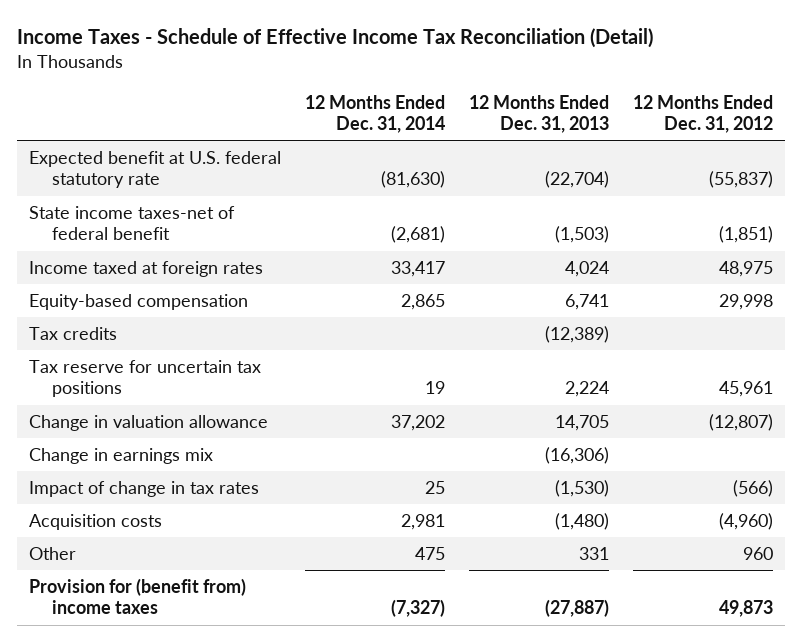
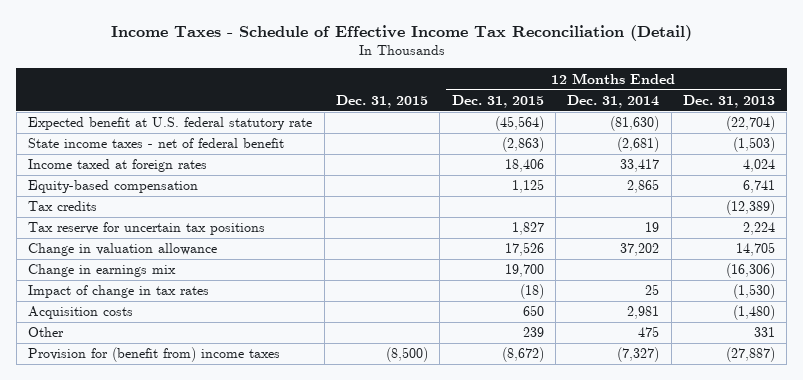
[632,94,773,133] 12 Months Ended Dec. 31, 2012 -> none
none -> [335,94,428,108] Dec. 31, 2015
none -> [451,94,544,108] Dec. 31, 2015
[28,206,235,241] State income taxes-net of federal benefit -> [28,138,285,149] State income taxes - net of federal benefit

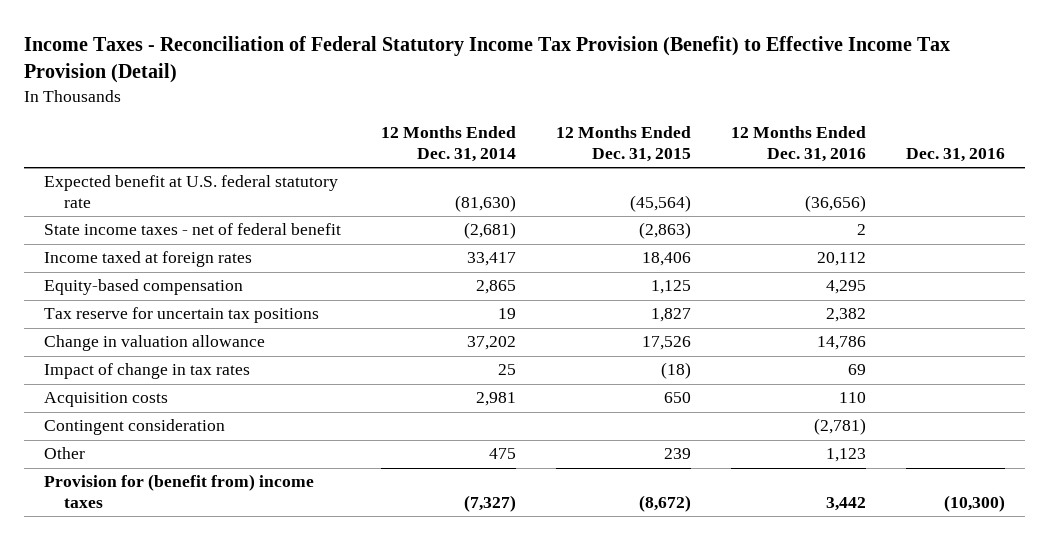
[110,25,692,42] Income Taxes - Schedule of Effective Income Tax Reconciliation (Detail) -> [24,36,951,84] Income Taxes - Reconciliation of Federal Statutory Income Tax Provision (Benefit) to Effective Income Tax Provision (Detail)
[335,94,428,108] Dec. 31, 2015 -> none
[682,94,775,108] Dec. 31, 2013 -> none
none -> [731,126,867,162] 12 Months Ended Dec. 31, 2016
none -> [906,147,1006,162] Dec. 31, 2016
[28,201,98,212] Tax credits -> none
[28,264,177,278] Change in earnings mix -> none
none -> [44,419,226,436] Contingent consideration

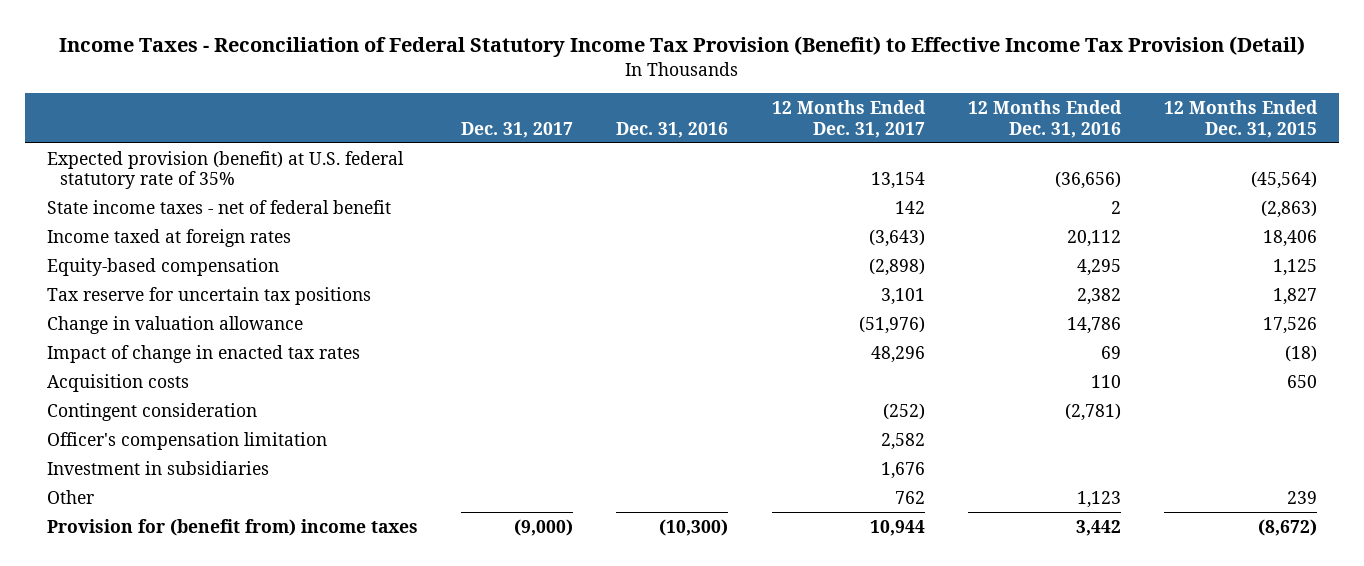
[381,126,517,162] 12 Months Ended Dec. 31, 2014 -> none
none -> [461,121,574,138] Dec. 31, 2017
none -> [771,99,926,138] 12 Months Ended Dec. 31, 2017
[44,175,339,208] Expected benefit at U.S. federal statutory rate -> [46,150,404,190] Expected provision (benefit) at U.S. federal statutory rate of 35%
[44,363,251,380] Impact of change in tax rates -> [46,344,360,363] Impact of change in enacted tax rates
none -> [46,431,327,450] Officer's compensation limitation
none -> [46,460,269,475] Investment in subsidiaries

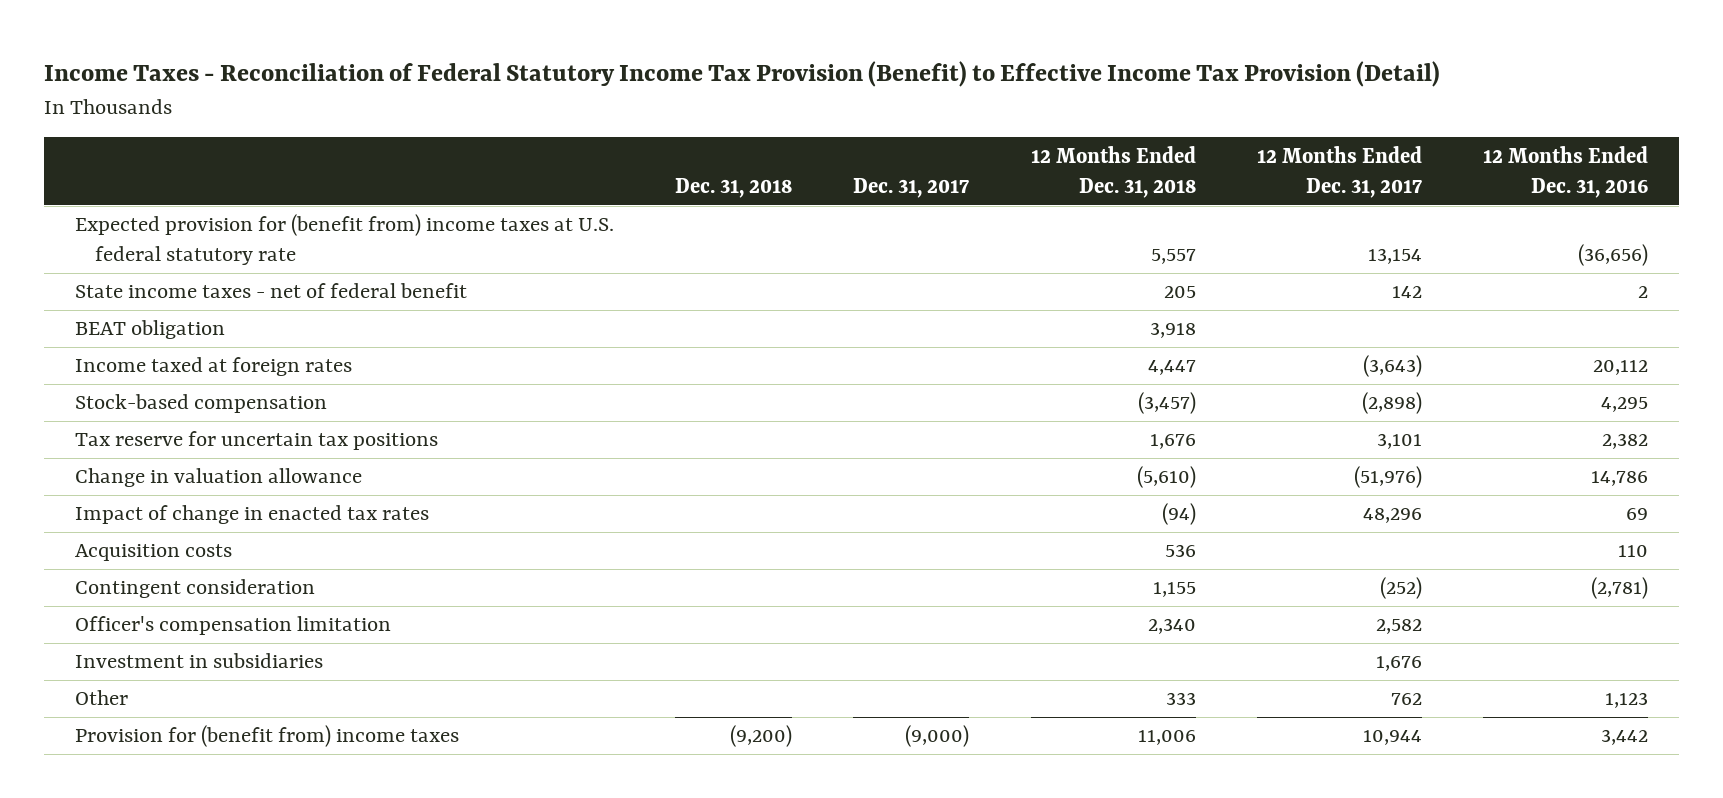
[616,121,729,138] Dec. 31, 2016 -> none
[1164,99,1319,138] 12 Months Ended Dec. 31, 2015 -> none
none -> [675,177,793,198] Dec. 31, 2018
none -> [1030,145,1196,198] 12 Months Ended Dec. 31, 2018
[46,150,404,190] Expected provision (benefit) at U.S. federal statutory rate of 35% -> [74,214,614,266] Expected provision for (benefit from) income taxes at U.S. federal statutory rate
none -> [74,320,225,340] BEAT obligation
[46,257,279,276] Equity-based compensation -> [74,394,327,414] Stock-based compensation

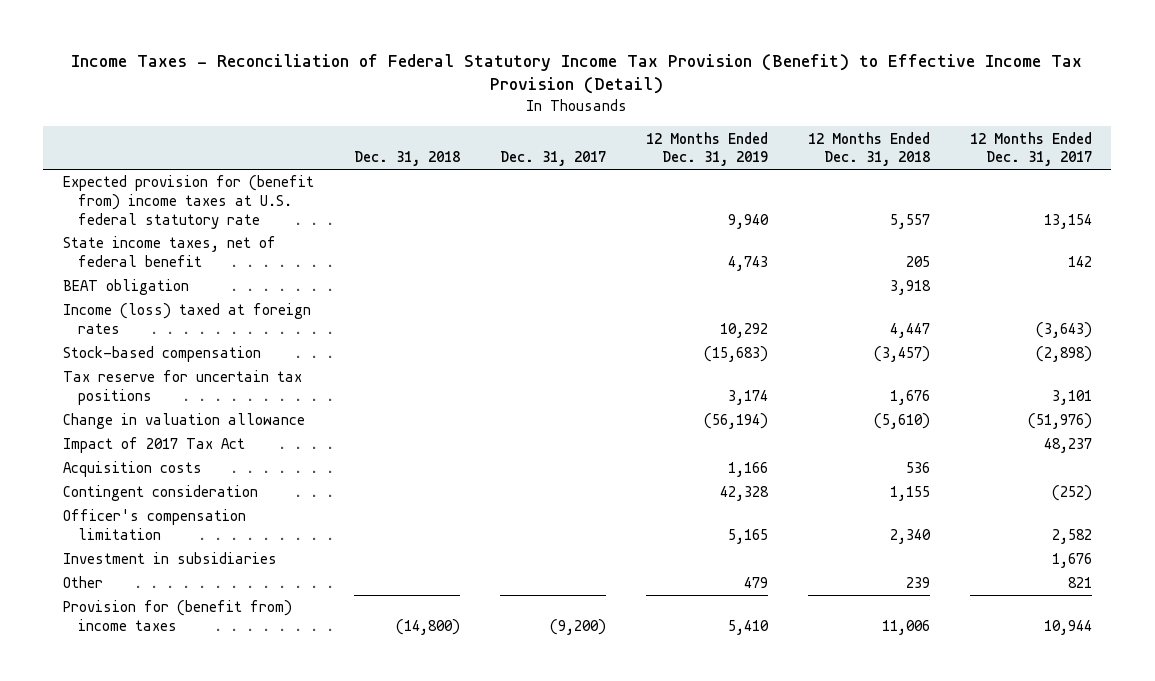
[1483,145,1649,198] 12 Months Ended Dec. 31, 2016 -> none
none -> [645,131,768,167] 12 Months Ended Dec. 31, 2019
[74,283,467,299] State income taxes - net of federal benefit -> [63,236,277,267] State income taxes, net of federal benefit
[74,357,352,377] Income taxed at foreign rates -> [63,303,312,334] Income (loss) taxed at foreign rates
[74,505,429,525] Impact of change in enacted tax rates -> none
none -> [63,437,246,454] Impact of 2017 Tax Act
[1165,692,1196,706] 333 -> [905,577,930,589] 239
[1390,693,1422,706] 762 -> [1067,577,1092,589] 821
[730,725,793,748] (9,200) -> [396,618,461,635] (14,800)
[905,725,970,748] (9,000) -> [549,618,606,635] (9,200)

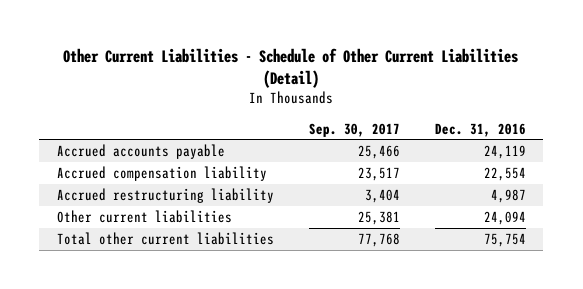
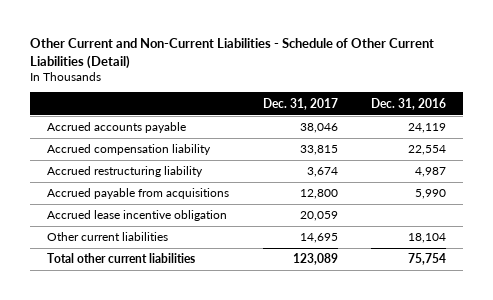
[63,47,519,89] Other Current Liabilities - Schedule of Other Current Liabilities (Detail) -> [30,38,435,69] Other Current and Non-Current Liabilities - Schedule of Other Current Liabilities (Detail)
[308,122,400,137] Sep. 30, 2017 -> none
none -> [262,97,338,110] Dec. 31, 2017
none -> [47,188,230,200] Accrued payable from acquisitions
none -> [47,210,228,222] Accrued lease incentive obligation
[483,210,526,225] 24,094 -> [408,233,447,244] 18,104

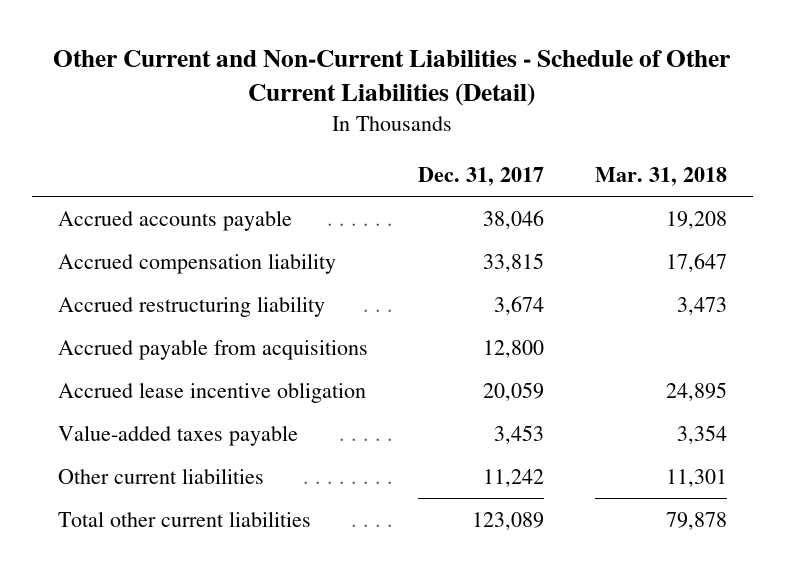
[371,97,447,110] Dec. 31, 2016 -> none
none -> [595,167,728,187] Mar. 31, 2018
none -> [57,424,298,446] Value-added taxes payable
[299,233,338,244] 14,695 -> [483,468,545,487] 11,242

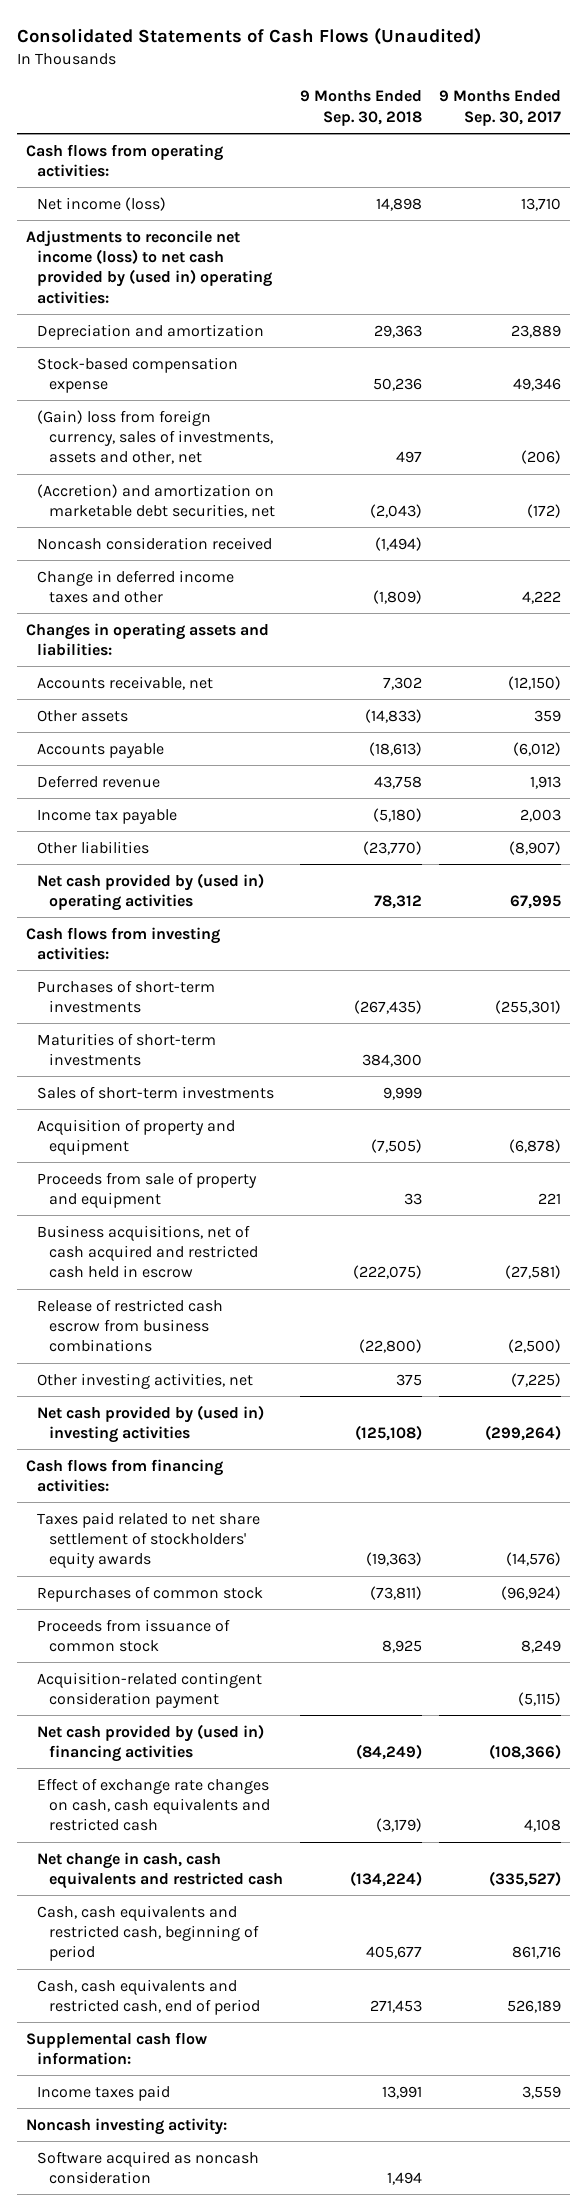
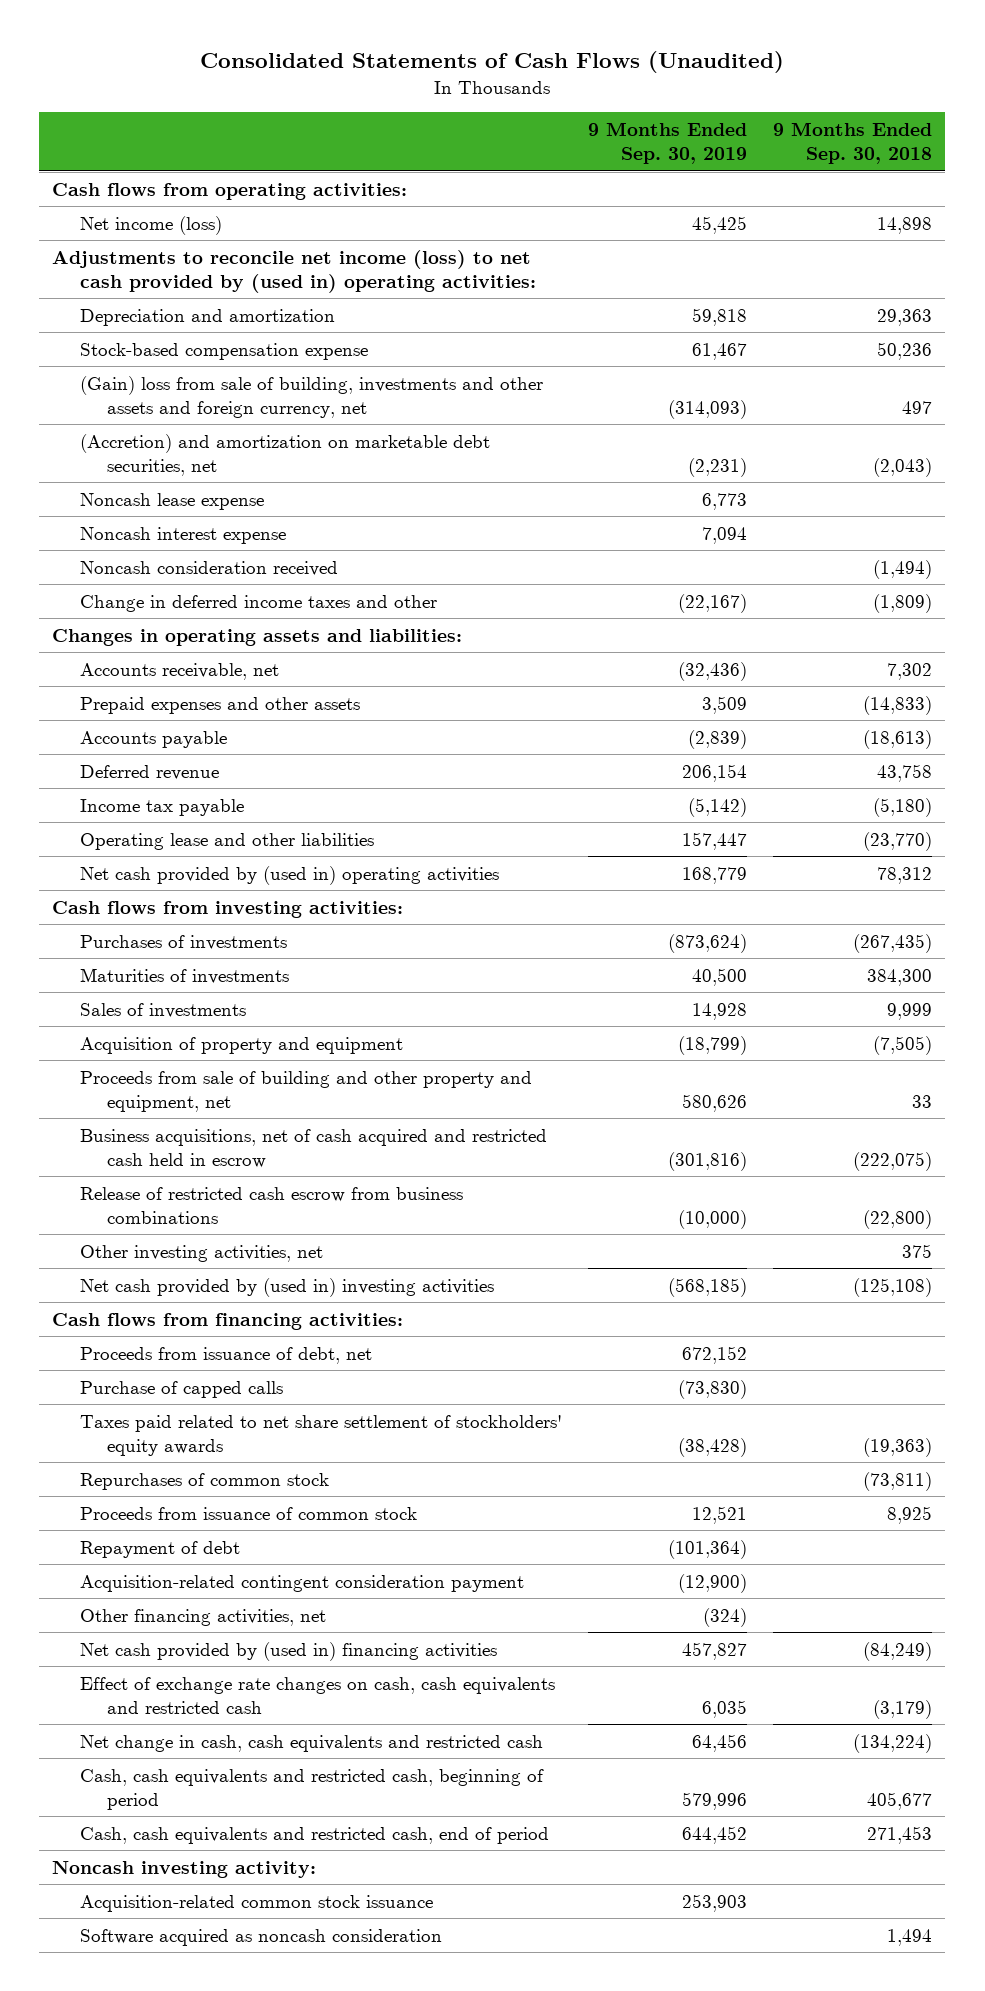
[439,90,562,126] 9 Months Ended Sep. 30, 2017 -> none
none -> [588,122,748,165] 9 Months Ended Sep. 30, 2019
[37,409,273,465] (Gain) loss from foreign currency, sales of investments, assets and other, net -> [79,375,543,418] (Gain) loss from sale of building, investments and other assets and foreign currency, net
none -> [79,492,264,510] Noncash lease expense
none -> [79,526,286,544] Noncash interest expense
[37,709,129,722] Other assets -> [79,696,360,714] Prepaid expenses and other assets
[37,840,150,854] Other liabilities -> [79,832,374,850] Operating lease and other liabilities
[37,979,216,1013] Purchases of short-term investments -> [79,934,287,950] Purchases of investments
[37,1032,217,1066] Maturities of short-term investments -> [79,967,289,984] Maturities of investments
[37,1085,275,1099] Sales of short-term investments -> [79,1002,246,1018] Sales of investments
[37,1171,258,1208] Proceeds from sale of property and equipment -> [79,1070,532,1112] Proceeds from sale of building and other property and equipment, net
none -> [79,1346,372,1364] Proceeds from issuance of debt, net
none -> [79,1380,283,1398] Purchase of capped calls
none -> [79,1540,240,1558] Repayment of debt
none -> [79,1608,326,1626] Other financing activities, net
[25,2031,207,2065] Supplemental cash flow information: -> none
[37,2084,171,2101] Income taxes paid -> none
none -> [79,1894,433,1912] Acquisition-related common stock issuance

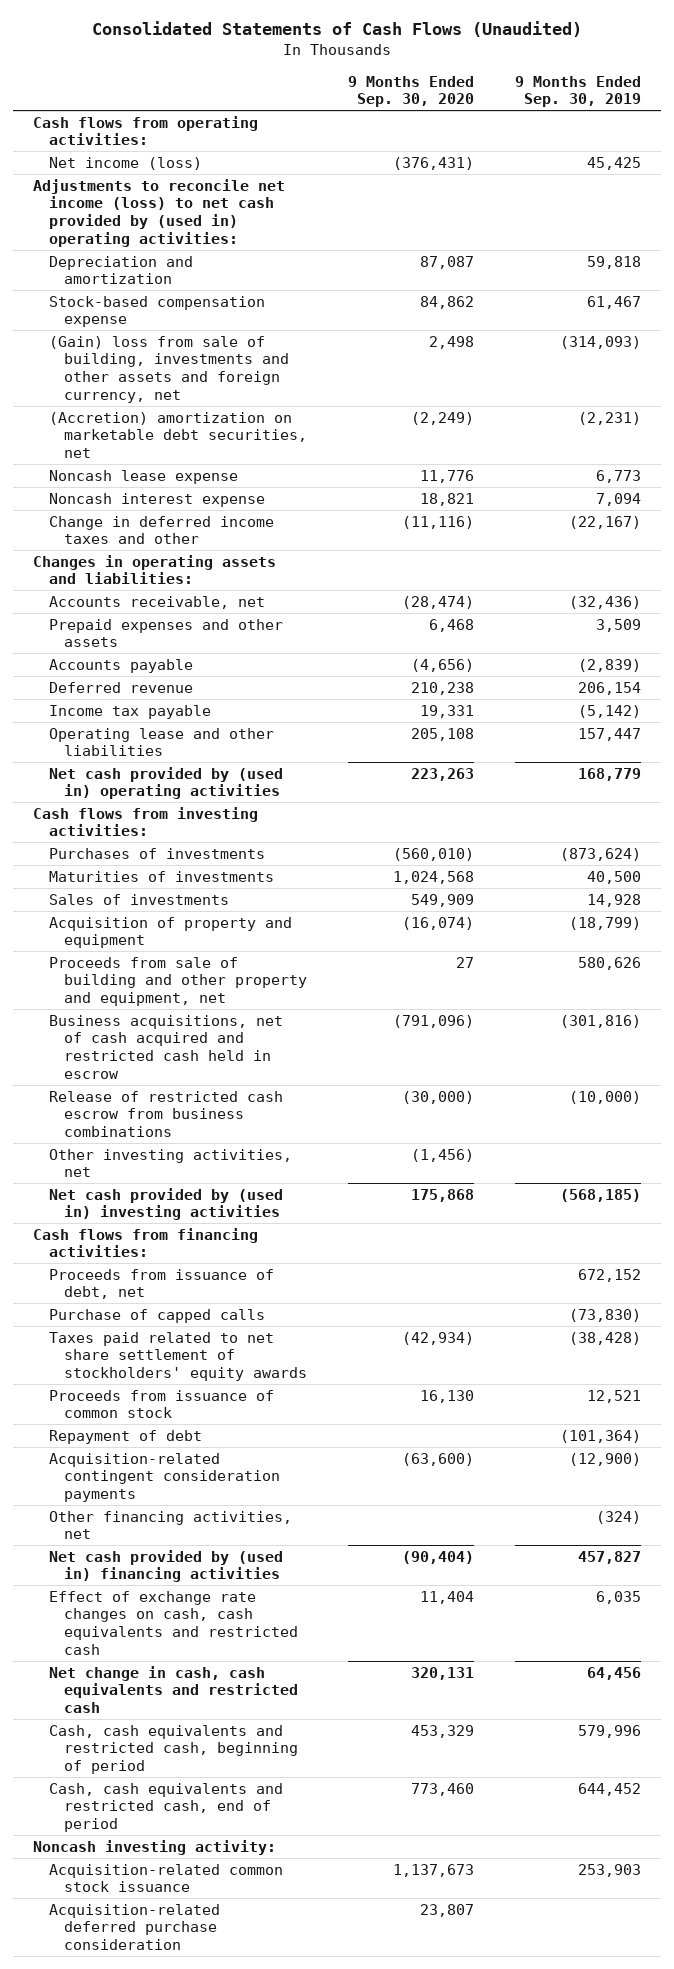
[773,122,933,165] 9 Months Ended Sep. 30, 2018 -> none
none -> [348,75,475,108] 9 Months Ended Sep. 30, 2020
[79,433,490,476] (Accretion) and amortization on marketable debt securities, net -> [48,411,308,458] (Accretion) amortization on marketable debt securities, net
[79,560,338,576] Noncash consideration received -> none
[79,1472,329,1490] Repurchases of common stock -> none
[79,1574,524,1592] Acquisition-related contingent consideration payment -> [48,1452,281,1502] Acquisition-related contingent consideration payments
[79,1928,442,1946] Software acquired as noncash consideration -> none
none -> [48,1903,220,1950] Acquisition-related deferred purchase consideration

